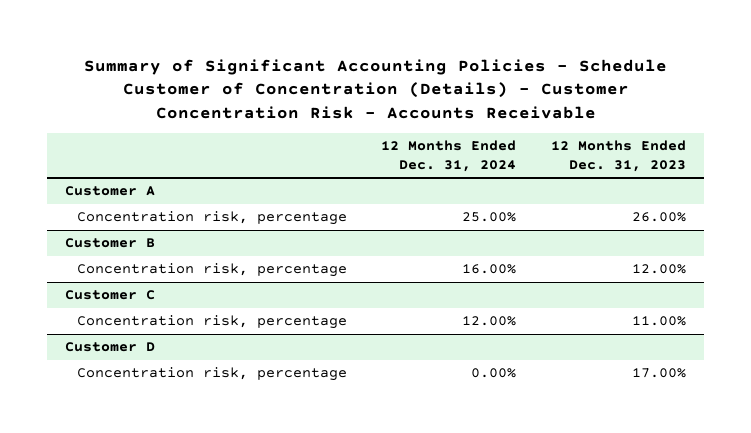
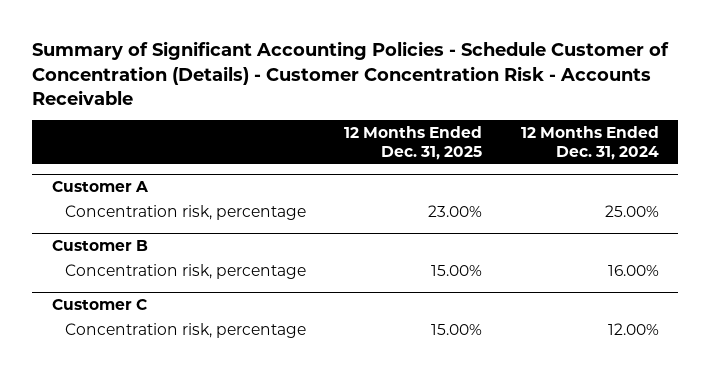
[551,140,687,172] 12 Months Ended Dec. 31, 2023 -> none
none -> [344,126,483,160] 12 Months Ended Dec. 31, 2025
[64,342,155,353] Customer D -> none
[76,367,347,382] Concentration risk, percentage -> none

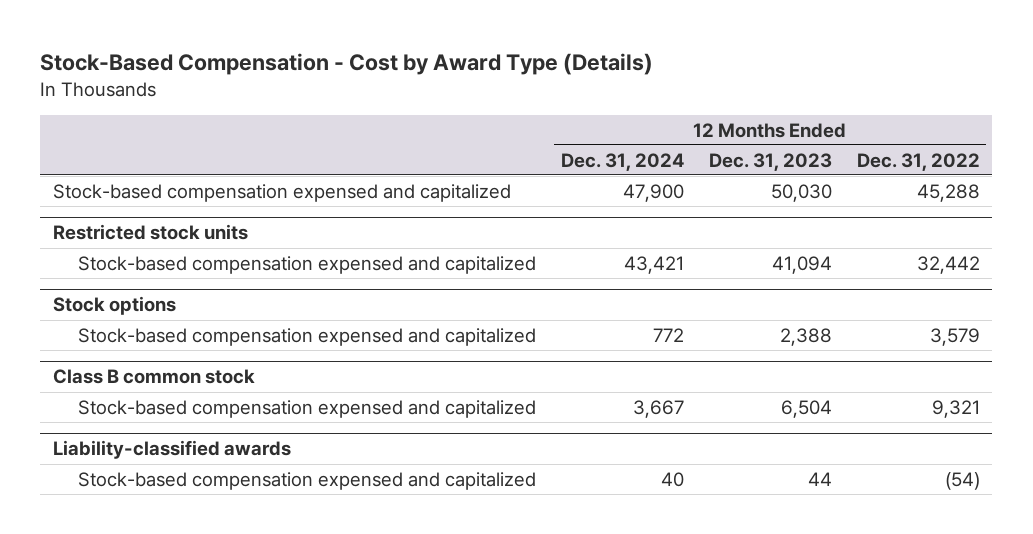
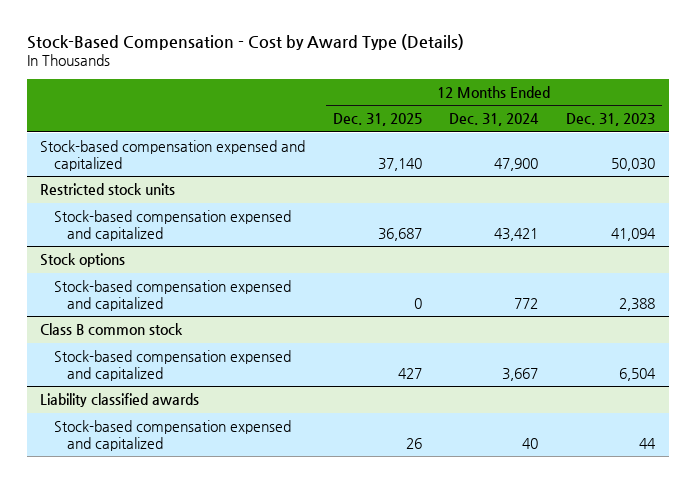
[856,152,980,171] Dec. 31, 2022 -> none
none -> [332,113,422,127] Dec. 31, 2025
[52,440,291,460] Liability-classified awards -> [40,392,200,407] Liability classified awards

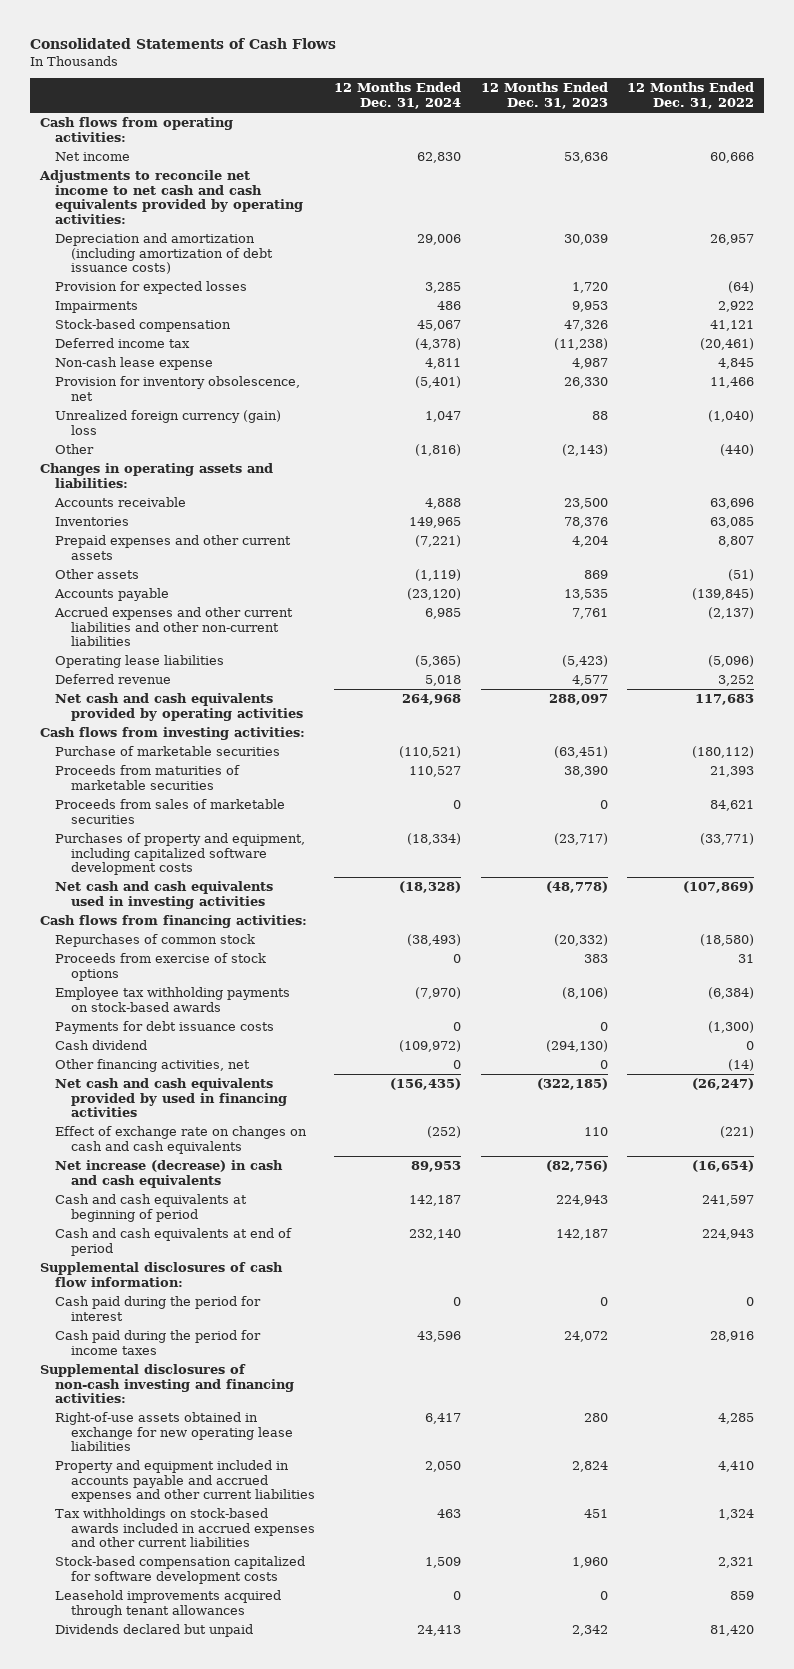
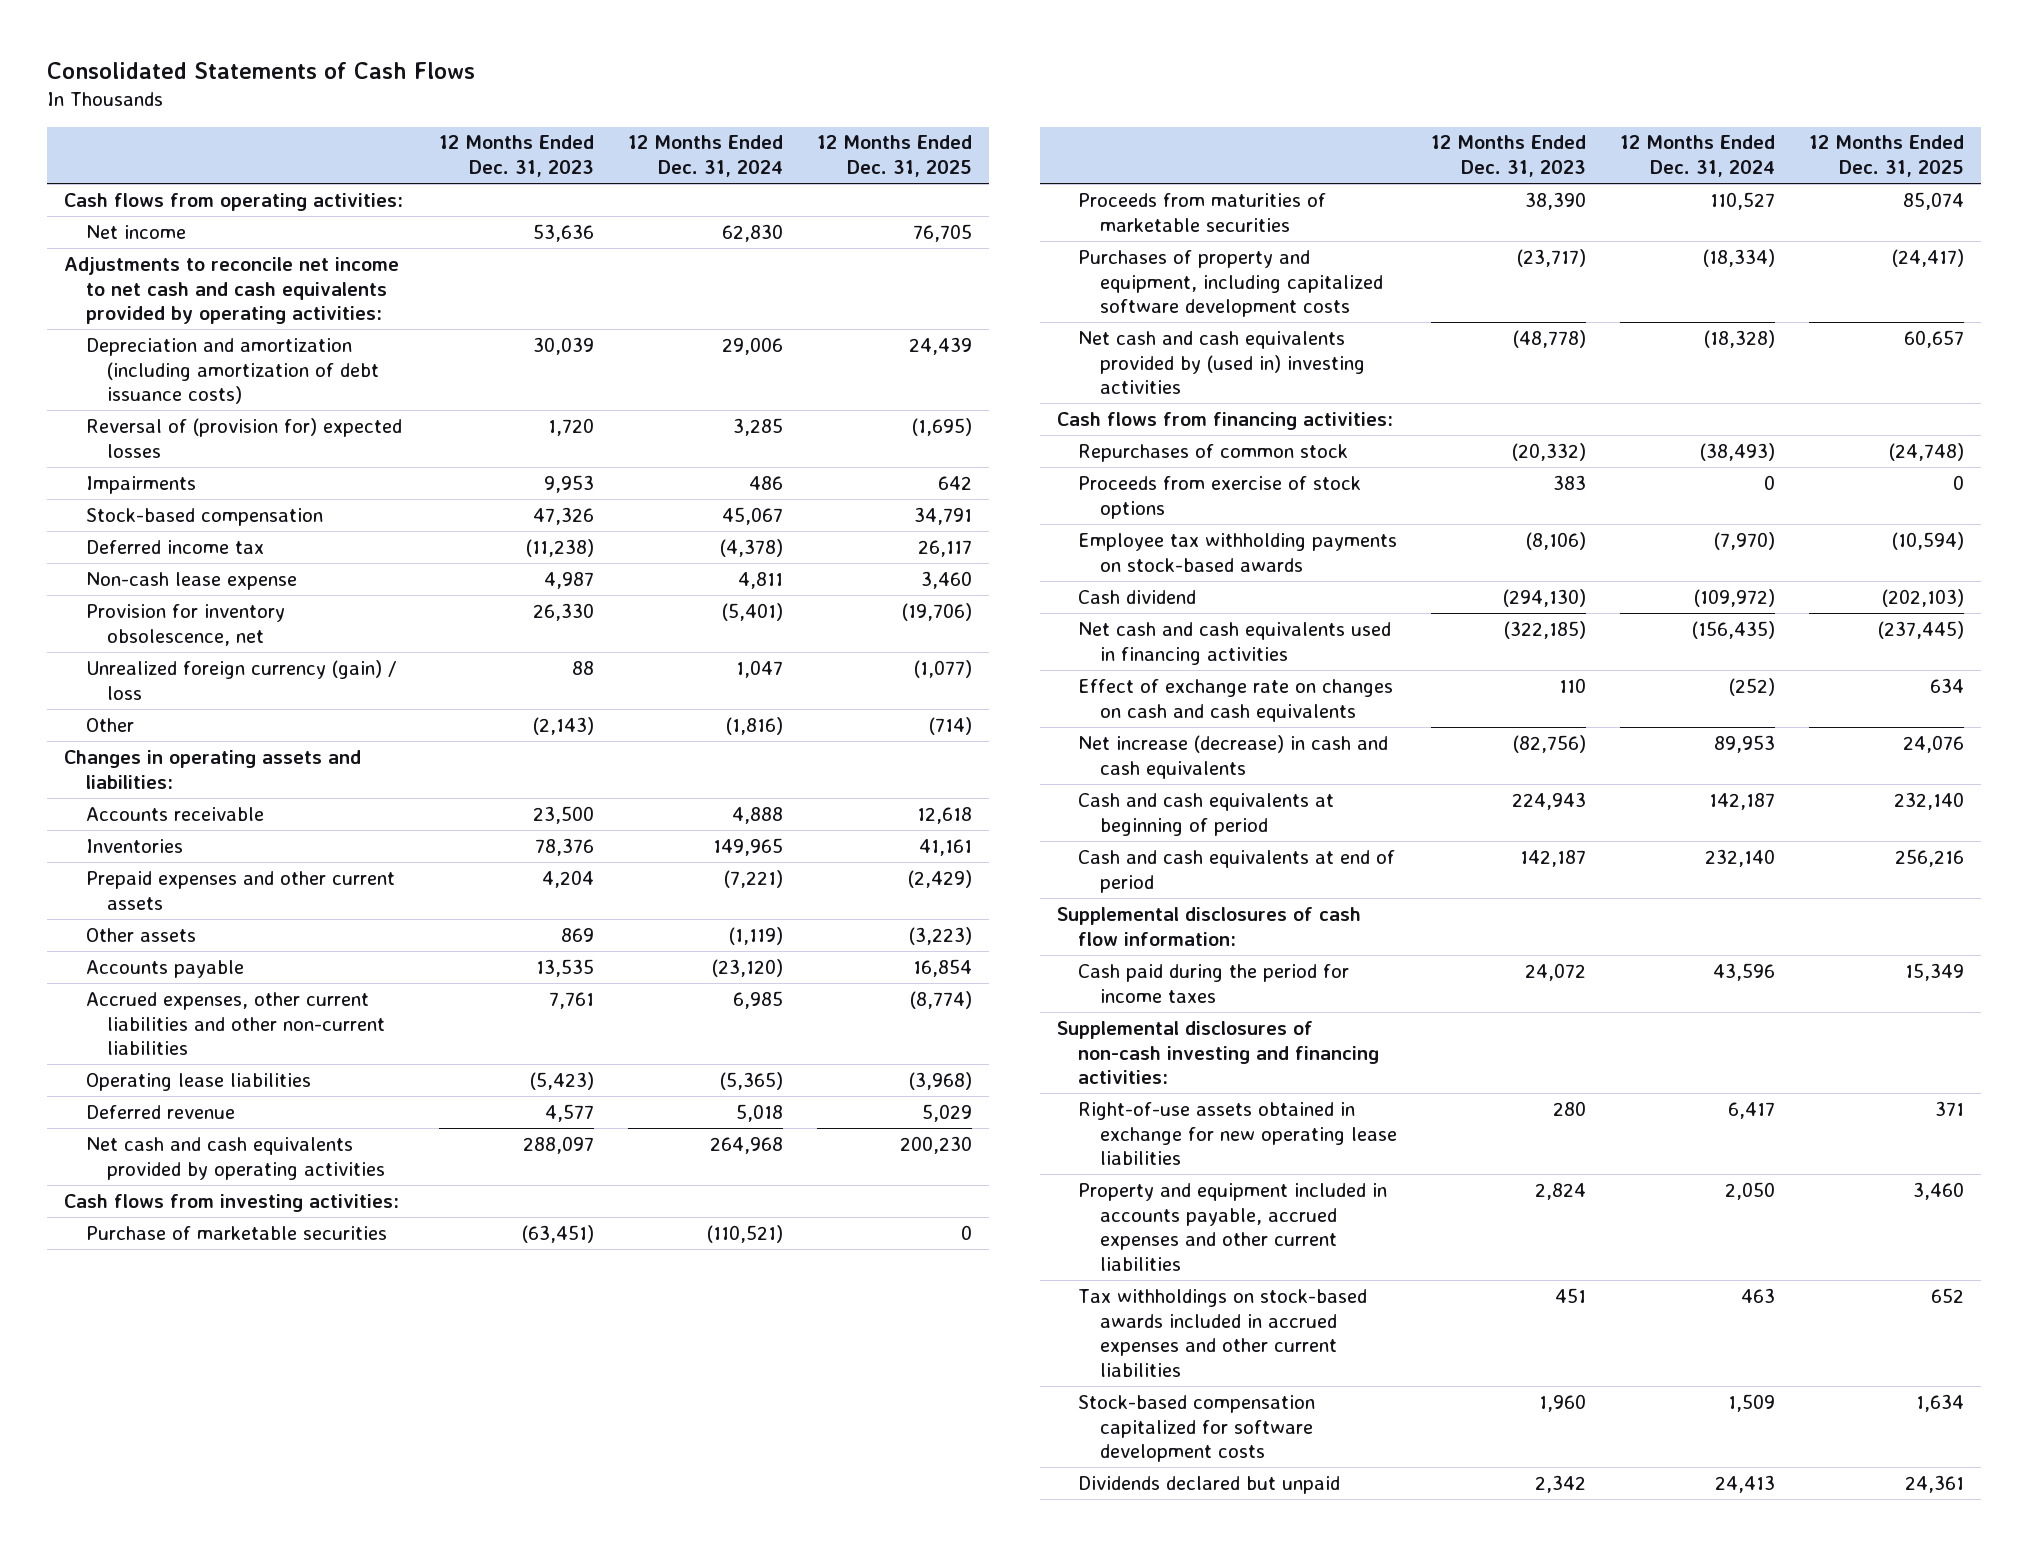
[626,82,754,109] 12 Months Ended Dec. 31, 2022 -> none
none -> [816,135,972,178] 12 Months Ended Dec. 31, 2025
[55,281,248,295] Provision for expected losses -> [85,417,402,458] Reversal of (provision for) expected losses
[55,410,282,435] Unrealized foreign currency (gain) loss -> [85,659,396,700] Unrealized foreign currency (gain) / loss
[54,607,294,647] Accrued expenses and other current liabilities and other non-current liabilities -> [85,991,386,1056] Accrued expenses, other current liabilities and other non-current liabilities
[55,799,286,824] Proceeds from sales of marketable securities -> none
[55,881,274,909] Net cash and cash equivalents used in investing activities -> [1078,330,1365,395] Net cash and cash equivalents provided by (used in) investing activities
[55,1021,275,1035] Payments for debt issuance costs -> none
[55,1059,251,1073] Other financing activities, net -> none
[55,1078,287,1118] Net cash and cash equivalents provided by used in financing activities -> [1078,621,1392,665] Net cash and cash equivalents used in financing activities
[55,1296,262,1321] Cash paid during the period for interest -> none
[55,1460,315,1503] Property and equipment included in accounts payable and accrued expenses and other current liabilities -> [1078,1182,1388,1271] Property and equipment included in accounts payable, accrued expenses and other current liabilities
[55,1590,282,1618] Leasehold improvements acquired through tenant allowances -> none

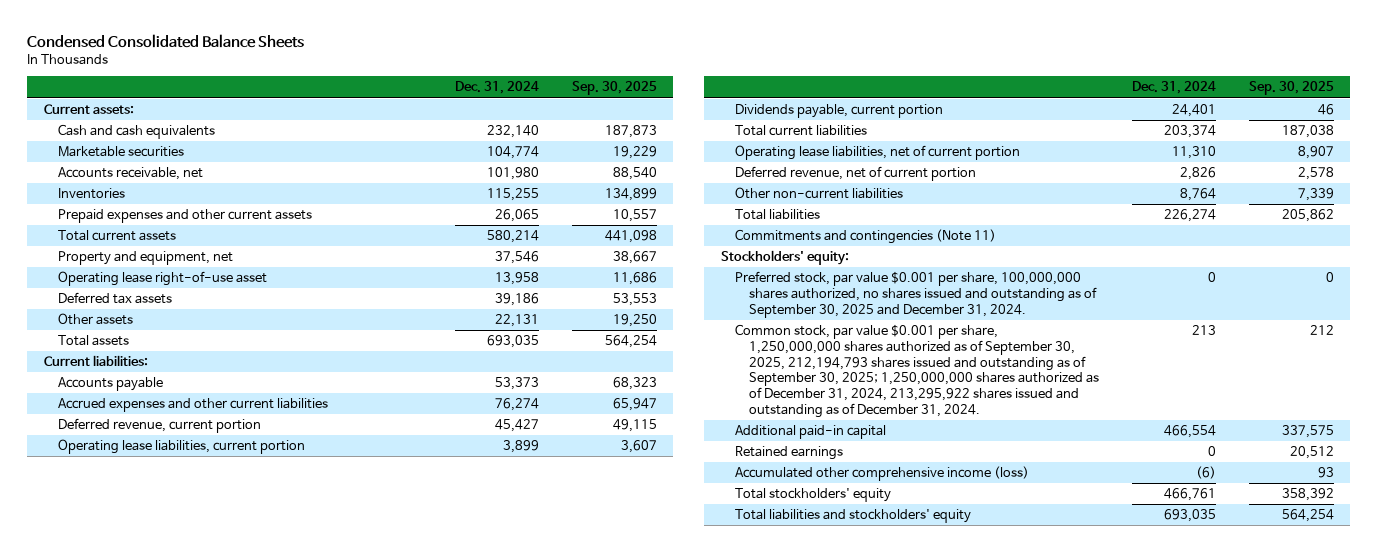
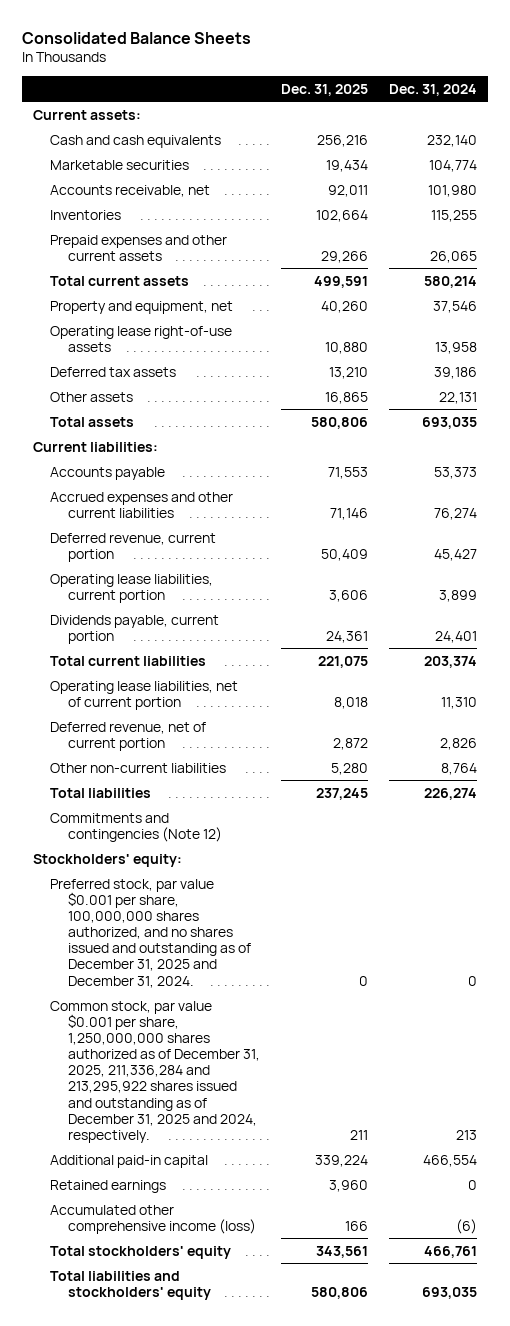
[27,33,305,48] Condensed Consolidated Balance Sheets -> [21,31,251,44] Consolidated Balance Sheets
[571,81,657,96] Sep. 30, 2025 -> none
none -> [281,83,369,96] Dec. 31, 2025
[57,271,267,287] Operating lease right-of-use asset -> [50,325,233,352] Operating lease right-of-use assets
[735,229,997,245] Commitments and contingencies (Note 11) -> [50,812,222,842] Commitments and contingencies (Note 12)
[735,271,1098,318] Preferred stock, par value $0.001 per share, 100,000,000 shares authorized, no shares issued and outstanding as of September 30, 2025 and December 31, 2024. -> [50,878,251,988] Preferred stock, par value $0.001 per share, 100,000,000 shares authorized, and no shares issued and outstanding as of December 31, 2025 and December 31, 2024.
[735,324,1100,418] Common stock, par value $0.001 per share, 1,250,000,000 shares authorized as of September 30, 2025, 212,194,793 shares issued and outstanding as of September 30, 2025; 1,250,000,000 shares authorized as of December 31, 2024, 213,295,922 shares issued and outstanding as of December 31, 2024. -> [50,1000,260,1143] Common stock, par value $0.001 per share, 1,250,000,000 shares authorized as of December 31, 2025, 211,336,284 and 213,295,922 shares issued and outstanding as of December 31, 2025 and 2024, respectively.

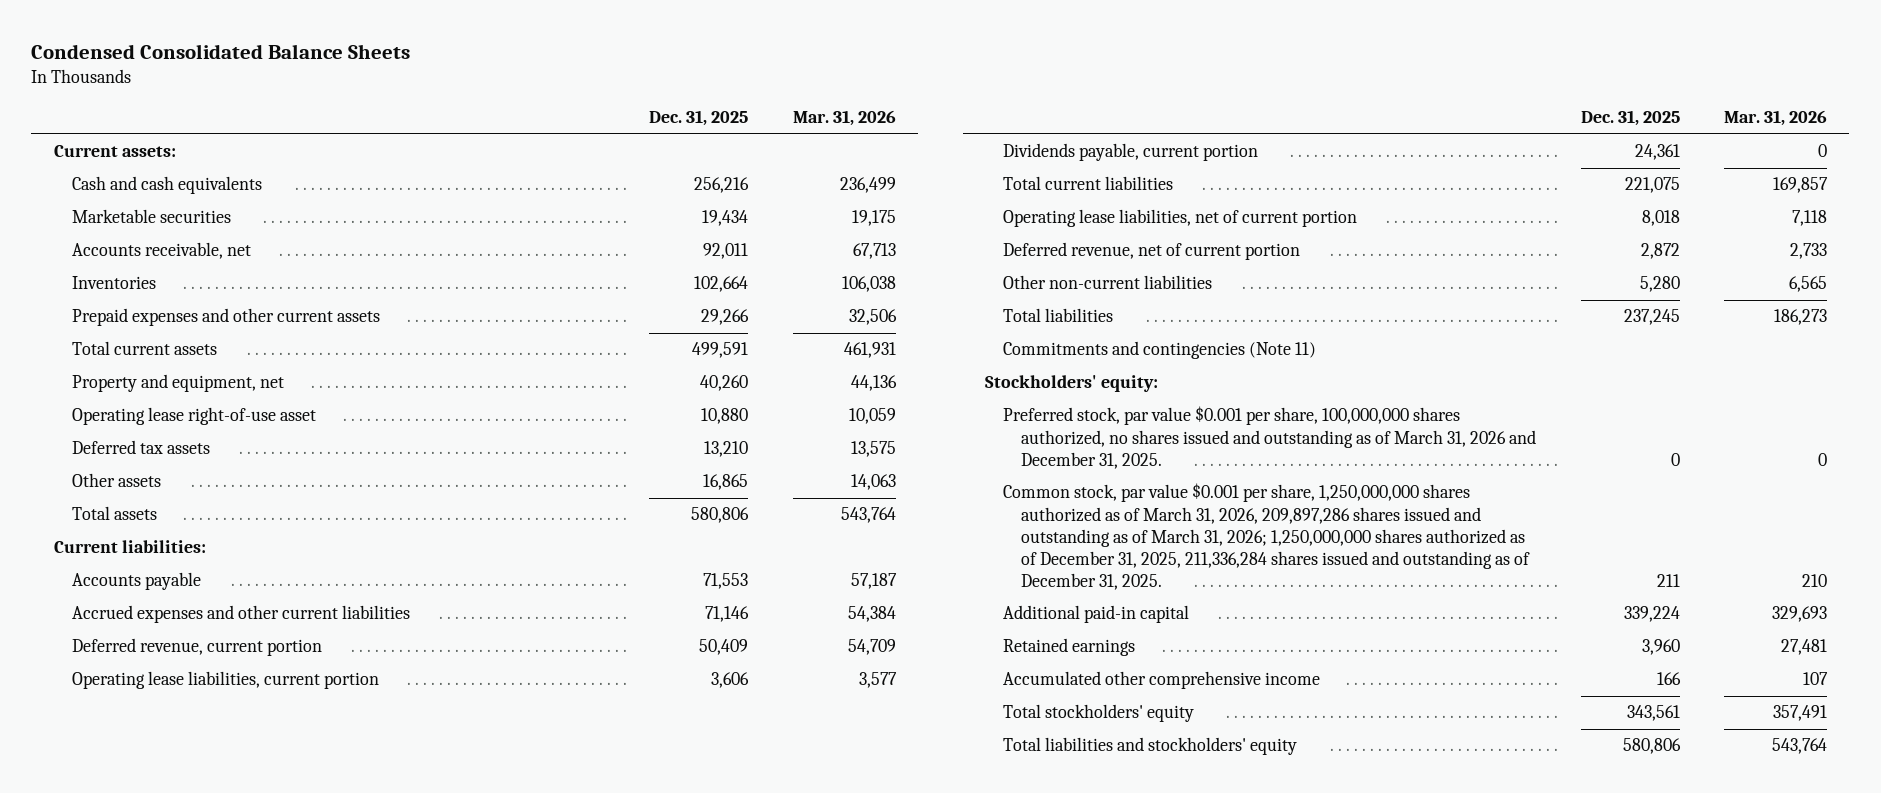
[21,31,251,44] Consolidated Balance Sheets -> [31,44,411,60] Condensed Consolidated Balance Sheets
[389,83,478,96] Dec. 31, 2024 -> none
none -> [792,110,896,127] Mar. 31, 2026
[50,325,233,352] Operating lease right-of-use assets -> [71,407,316,426] Operating lease right-of-use asset
[50,812,222,842] Commitments and contingencies (Note 12) -> [1002,341,1316,360] Commitments and contingencies (Note 11)
[50,878,251,988] Preferred stock, par value $0.001 per share, 100,000,000 shares authorized, and no shares issued and outstanding as of December 31, 2025 and December 31, 2024. -> [1002,406,1537,469] Preferred stock, par value $0.001 per share, 100,000,000 shares authorized, no shares issued and outstanding as of March 31, 2026 and December 31, 2025.
[50,1000,260,1143] Common stock, par value $0.001 per share, 1,250,000,000 shares authorized as of December 31, 2025, 211,336,284 and 213,295,922 shares issued and outstanding as of December 31, 2025 and 2024, respectively. -> [1002,483,1531,590] Common stock, par value $0.001 per share, 1,250,000,000 shares authorized as of March 31, 2026, 209,897,286 shares issued and outstanding as of March 31, 2026; 1,250,000,000 shares authorized as of December 31, 2025, 211,336,284 shares issued and outstanding as of December 31, 2025.
[50,1204,256,1234] Accumulated other comprehensive income (loss) -> [1002,671,1320,690] Accumulated other comprehensive income

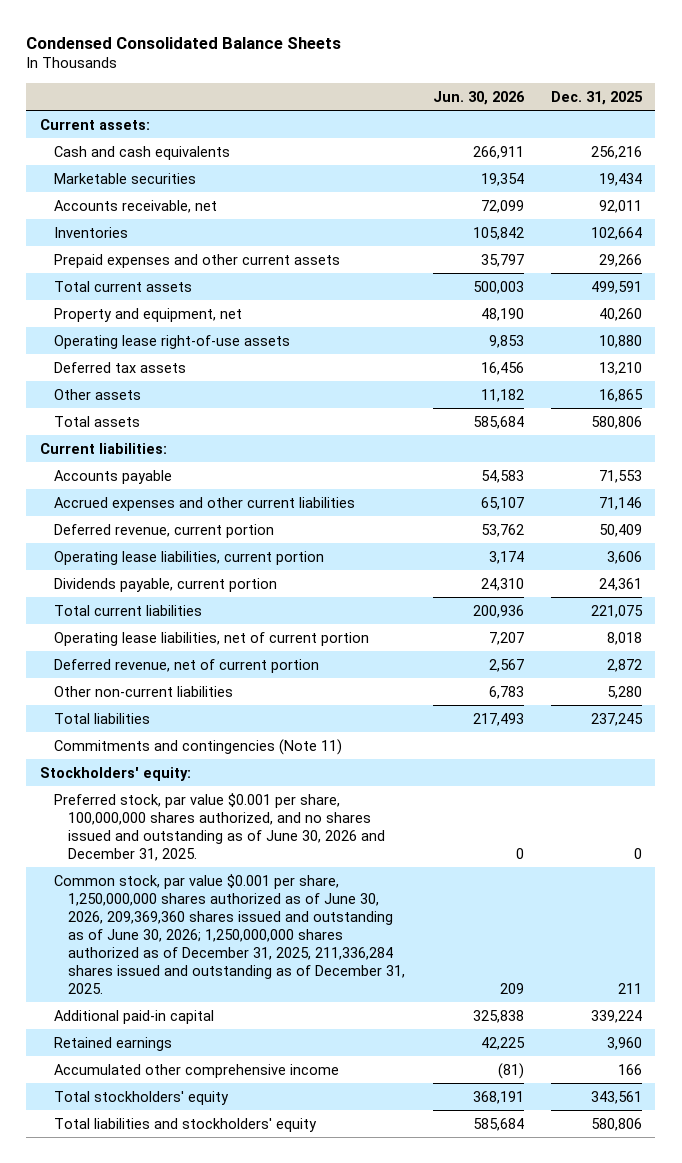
[792,110,896,127] Mar. 31, 2026 -> none
none -> [432,90,525,105] Jun. 30, 2026
[71,407,316,426] Operating lease right-of-use asset -> [54,334,291,349] Operating lease right-of-use assets
[1002,406,1537,469] Preferred stock, par value $0.001 per share, 100,000,000 shares authorized, no shares issued and outstanding as of March 31, 2026 and December 31, 2025. -> [54,792,386,861] Preferred stock, par value $0.001 per share, 100,000,000 shares authorized, and no shares issued and outstanding as of June 30, 2026 and December 31, 2025.
[1002,483,1531,590] Common stock, par value $0.001 per share, 1,250,000,000 shares authorized as of March 31, 2026, 209,897,286 shares issued and outstanding as of March 31, 2026; 1,250,000,000 shares authorized as of December 31, 2025, 211,336,284 shares issued and outstanding as of December 31, 2025. -> [54,873,406,994] Common stock, par value $0.001 per share, 1,250,000,000 shares authorized as of June 30, 2026, 209,369,360 shares issued and outstanding as of June 30, 2026; 1,250,000,000 shares authorized as of December 31, 2025, 211,336,284 shares issued and outstanding as of December 31, 2025.

